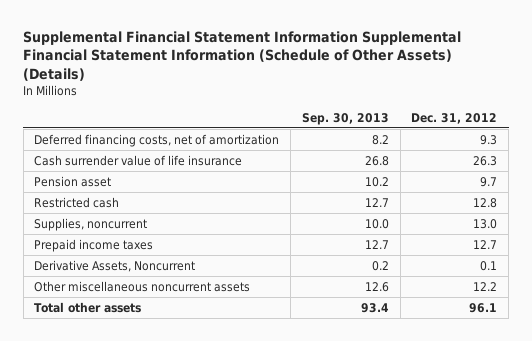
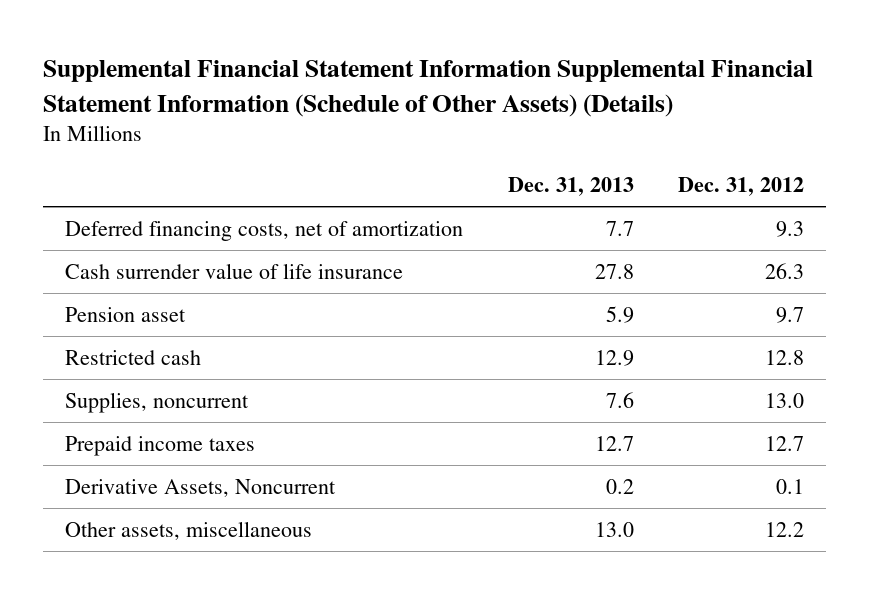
[301,112,389,125] Sep. 30, 2013 -> none
none -> [507,177,634,197] Dec. 31, 2013
[34,301,142,313] Total other assets -> none
[34,280,251,292] Other miscellaneous noncurrent assets -> [65,520,313,540] Other assets, miscellaneous

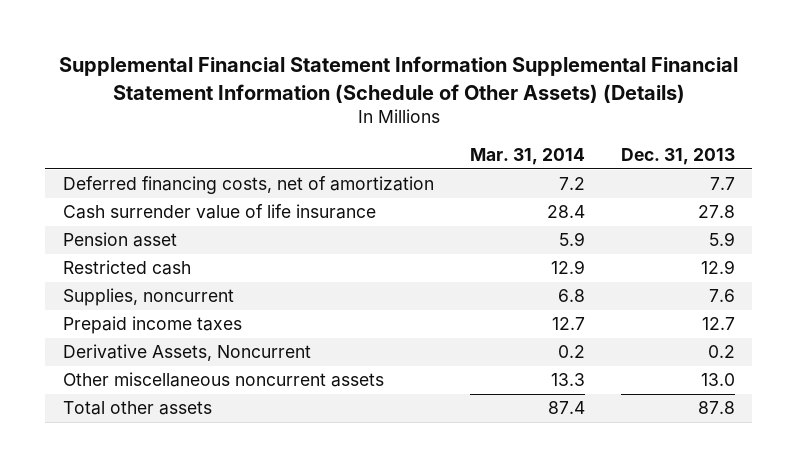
[678,177,805,197] Dec. 31, 2012 -> none
none -> [469,148,585,166] Mar. 31, 2014
[65,520,313,540] Other assets, miscellaneous -> [63,372,385,388] Other miscellaneous noncurrent assets
none -> [63,401,213,416] Total other assets

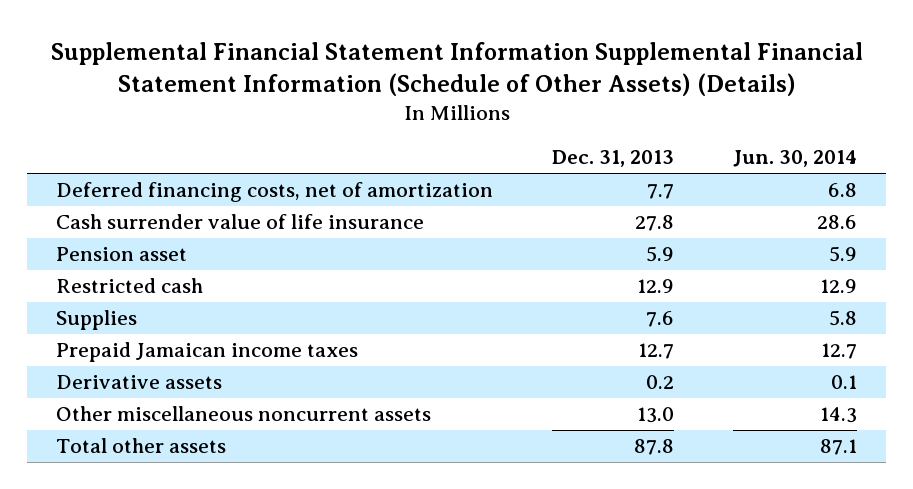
[469,148,585,166] Mar. 31, 2014 -> none
none -> [732,150,857,168] Jun. 30, 2014
[63,288,235,307] Supplies, noncurrent -> [56,310,138,331] Supplies
[63,316,243,335] Prepaid income taxes -> [56,342,359,363] Prepaid Jamaican income taxes
[63,344,312,362] Derivative Assets, Noncurrent -> [56,375,223,390] Derivative assets

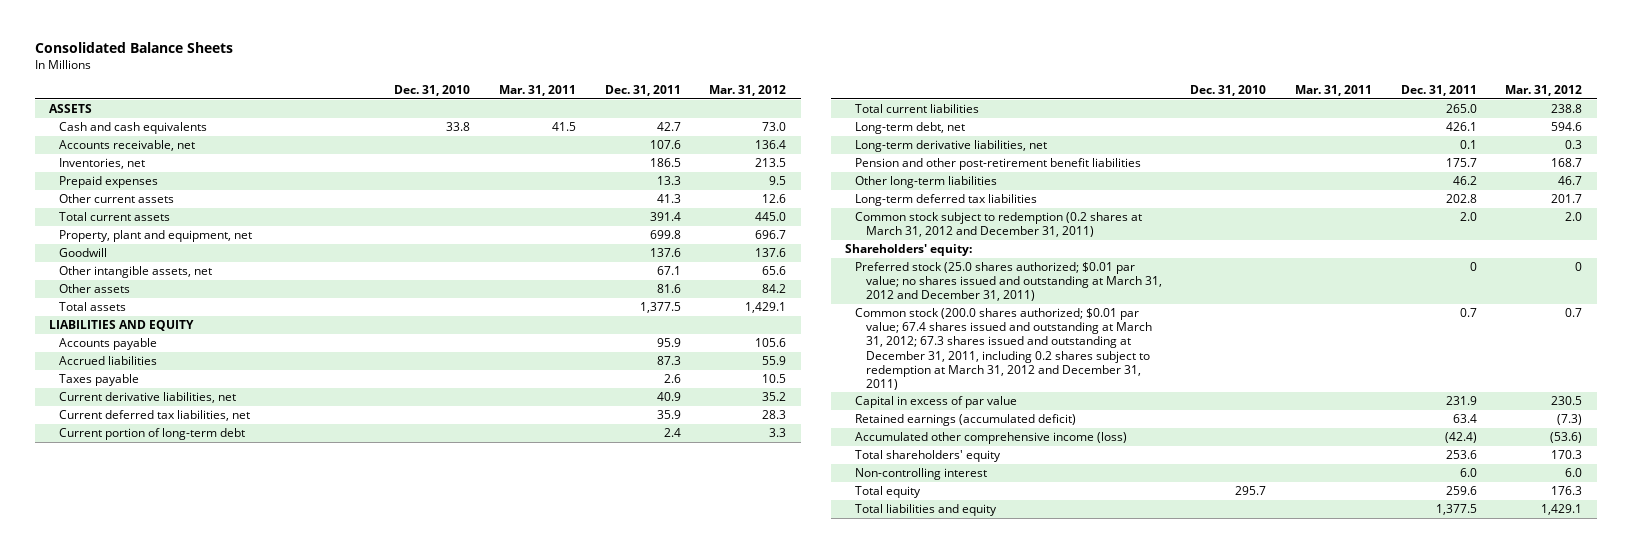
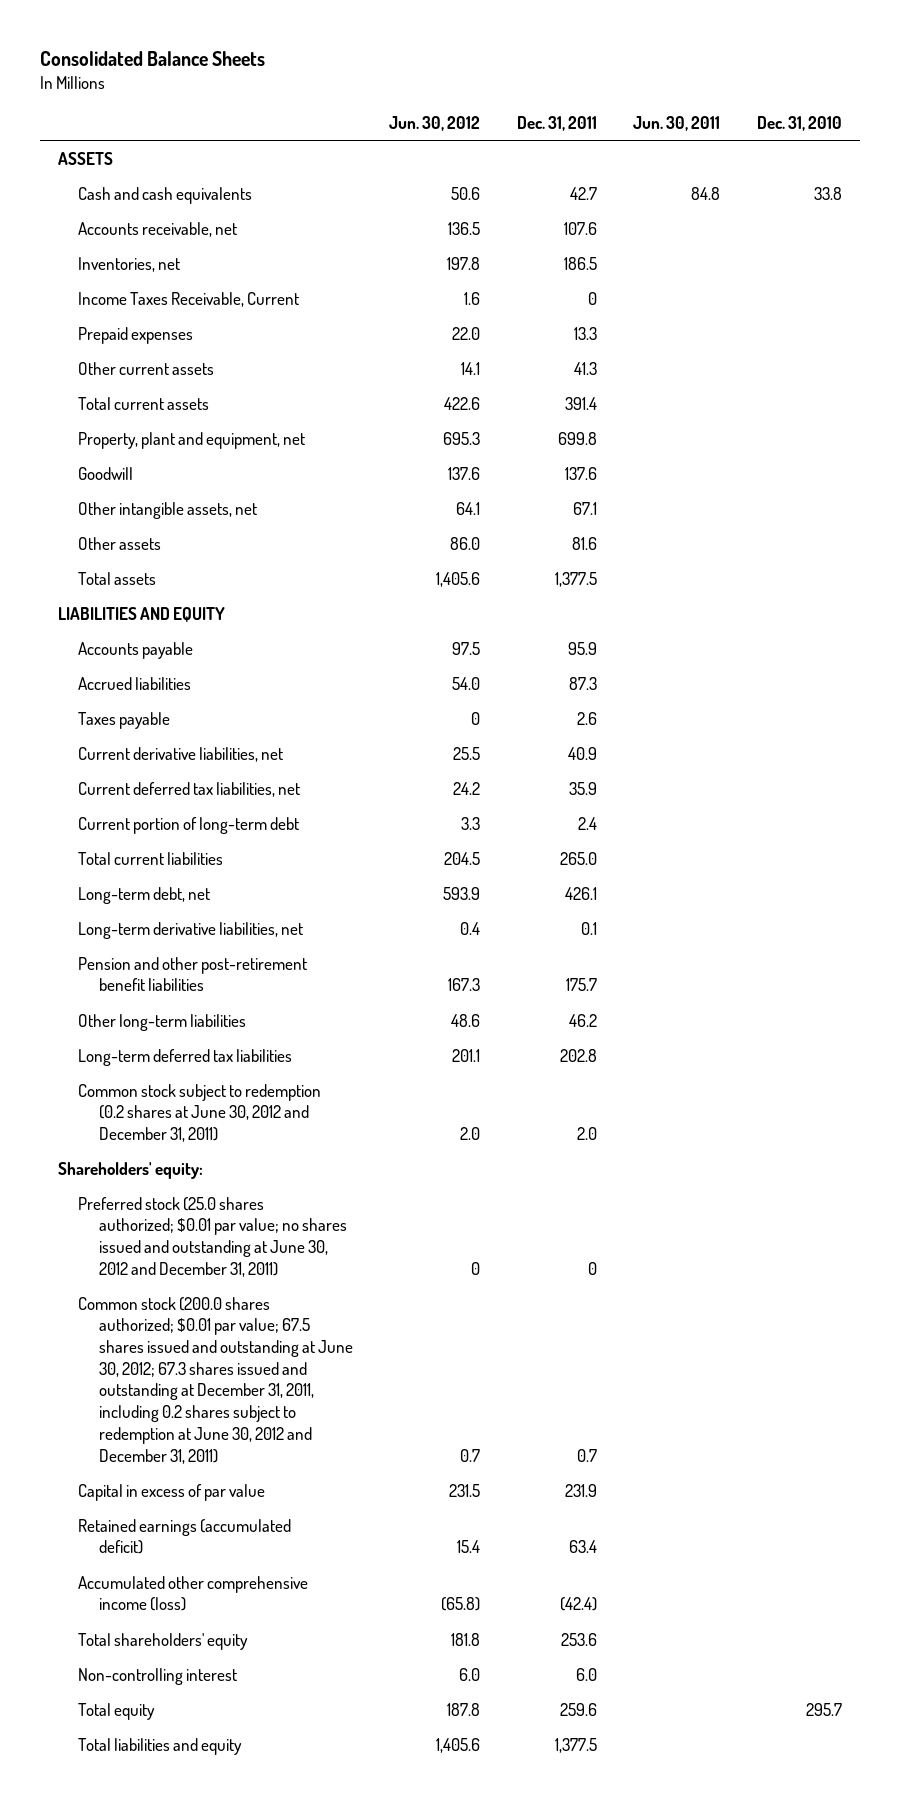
[499,85,577,97] Mar. 31, 2011 -> none
[709,85,787,97] Mar. 31, 2012 -> none
none -> [389,115,481,131] Jun. 30, 2012
none -> [633,115,721,131] Jun. 30, 2011
none -> [78,291,300,307] Income Taxes Receivable, Current
[855,212,1143,238] Common stock subject to redemption (0.2 shares at March 31, 2012 and December 31, 2011) -> [78,1083,322,1143] Common stock subject to redemption (0.2 shares at June 30, 2012 and December 31, 2011)
[855,262,1162,302] Preferred stock (25.0 shares authorized; $0.01 par value; no shares issued and outstanding at March 31, 2012 and December 31, 2011) -> [78,1196,347,1277] Preferred stock (25.0 shares authorized; $0.01 par value; no shares issued and outstanding at June 30, 2012 and December 31, 2011)
[855,308,1152,390] Common stock (200.0 shares authorized; $0.01 par value; 67.4 shares issued and outstanding at March 31, 2012; 67.3 shares issued and outstanding at December 31, 2011, including 0.2 shares subject to redemption at March 31, 2012 and December 31, 2011) -> [78,1296,353,1464] Common stock (200.0 shares authorized; $0.01 par value; 67.5 shares issued and outstanding at June 30, 2012; 67.3 shares issued and outstanding at December 31, 2011, including 0.2 shares subject to redemption at June 30, 2012 and December 31, 2011)

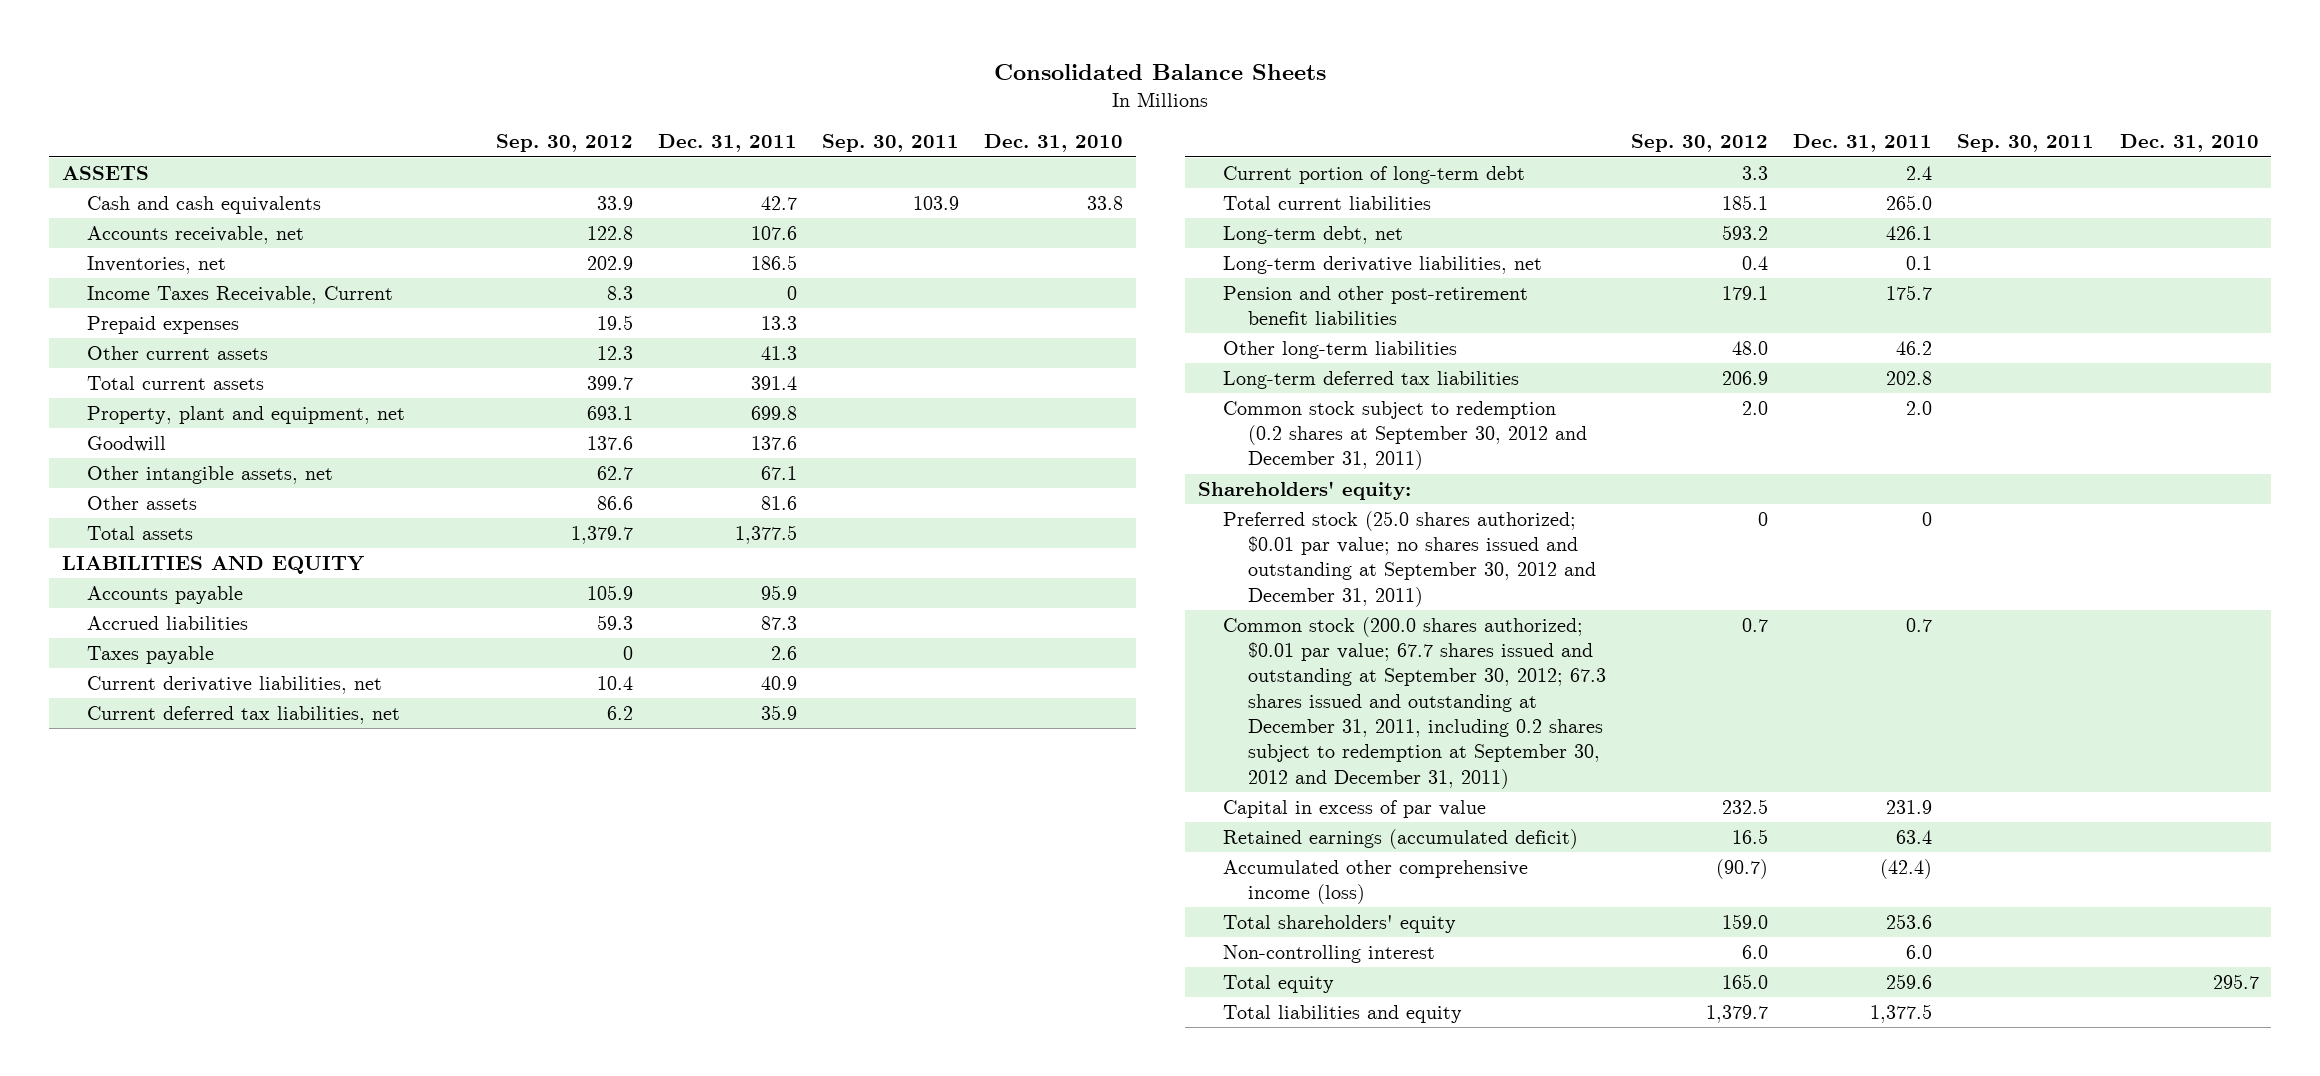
[389,115,481,131] Jun. 30, 2012 -> none
[633,115,721,131] Jun. 30, 2011 -> none
none -> [495,134,633,153] Sep. 30, 2012
none -> [821,134,959,153] Sep. 30, 2011
[78,1083,322,1143] Common stock subject to redemption (0.2 shares at June 30, 2012 and December 31, 2011) -> [1222,400,1588,471] Common stock subject to redemption (0.2 shares at September 30, 2012 and December 31, 2011)
[78,1196,347,1277] Preferred stock (25.0 shares authorized; $0.01 par value; no shares issued and outstanding at June 30, 2012 and December 31, 2011) -> [1222,510,1597,607] Preferred stock (25.0 shares authorized; $0.01 par value; no shares issued and outstanding at September 30, 2012 and December 31, 2011)
[78,1296,353,1464] Common stock (200.0 shares authorized; $0.01 par value; 67.5 shares issued and outstanding at June 30, 2012; 67.3 shares issued and outstanding at December 31, 2011, including 0.2 shares subject to redemption at June 30, 2012 and December 31, 2011) -> [1222,616,1607,789] Common stock (200.0 shares authorized; $0.01 par value; 67.7 shares issued and outstanding at September 30, 2012; 67.3 shares issued and outstanding at December 31, 2011, including 0.2 shares subject to redemption at September 30, 2012 and December 31, 2011)

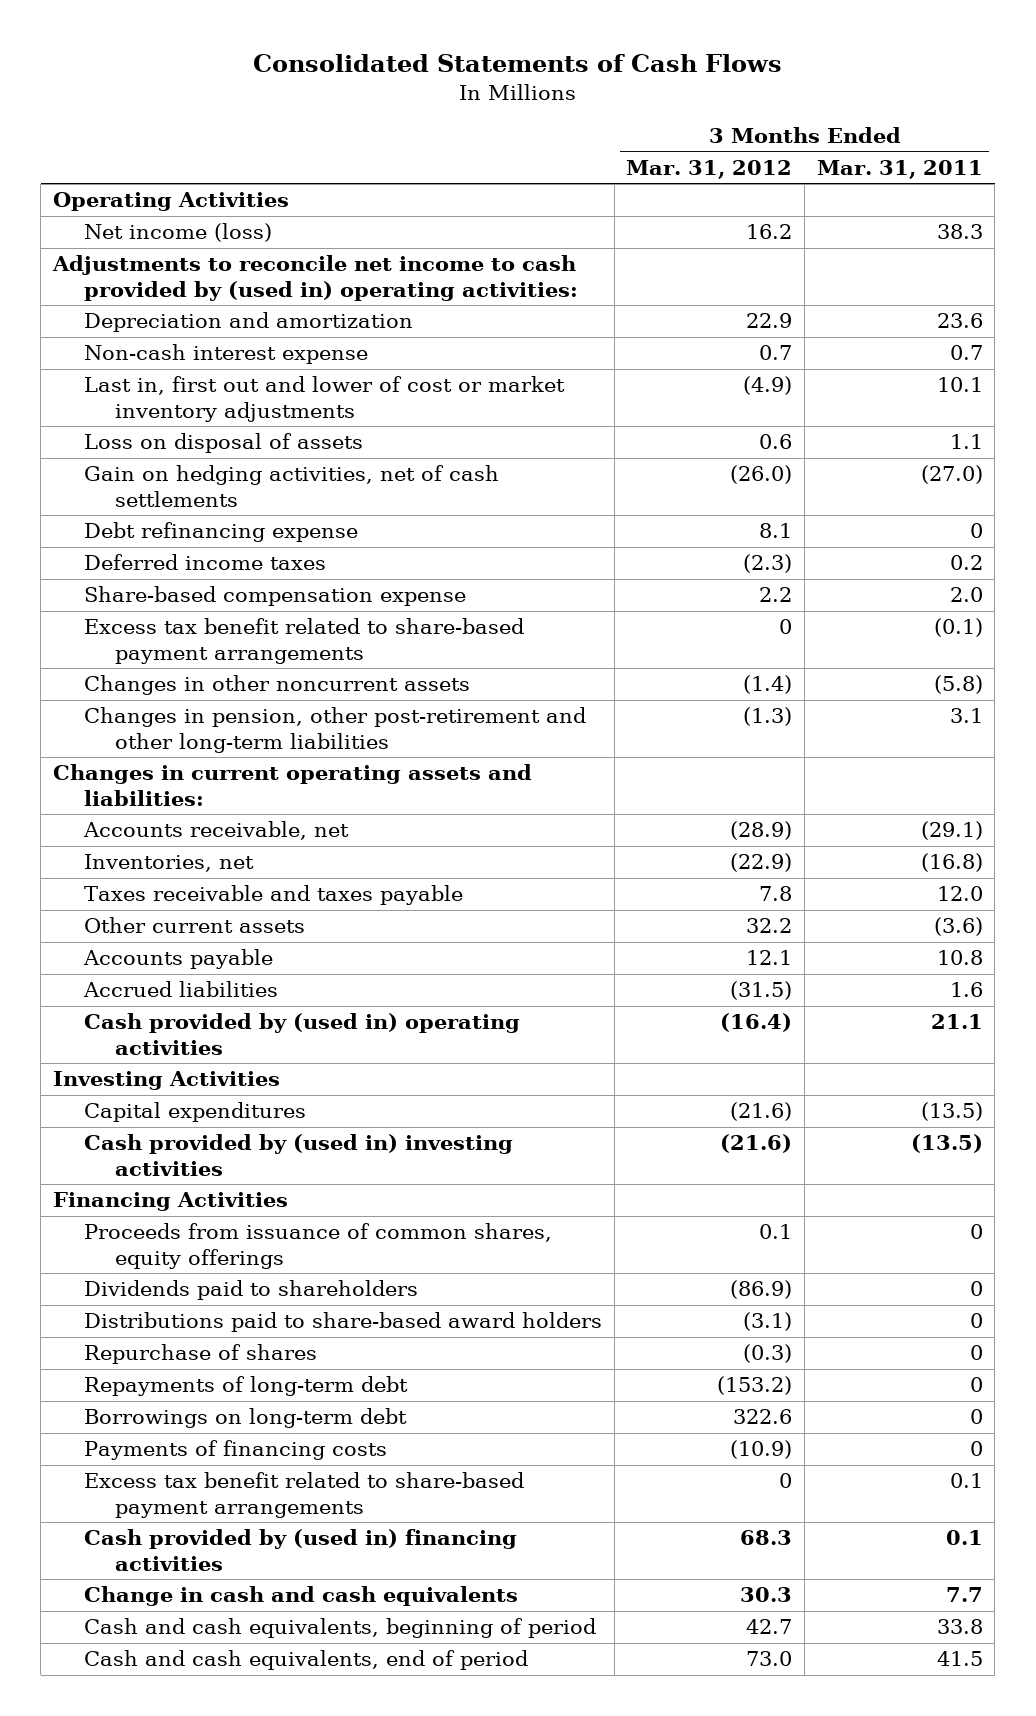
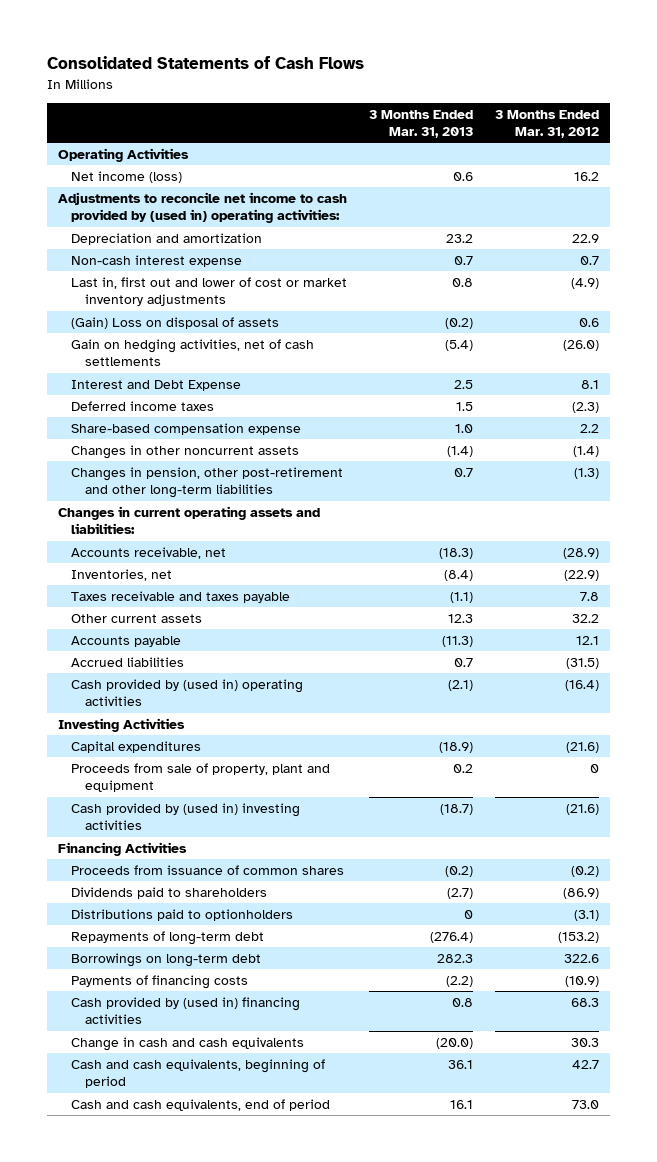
[816,159,983,179] Mar. 31, 2011 -> none
none -> [369,109,474,139] 3 Months Ended Mar. 31, 2013
[84,433,364,454] Loss on disposal of assets -> [71,317,280,330] (Gain) Loss on disposal of assets
[84,522,359,543] Debt refinancing expense -> none
none -> [71,380,242,392] Interest and Debt Expense
[84,618,525,664] Excess tax benefit related to share-based payment arrangements -> none
none -> [71,763,331,793] Proceeds from sale of property, plant and equipment
[84,1223,553,1269] Proceeds from issuance of common shares, equity offerings -> [71,865,345,876] Proceeds from issuance of common shares
[759,1224,793,1240] 0.1 -> [570,866,599,878] (0.2)
[84,1312,603,1333] Distributions paid to share-based award holders -> none
[84,1344,318,1365] Repurchase of shares -> none
none -> [71,909,294,922] Distributions paid to optionholders
[84,1472,525,1518] Excess tax benefit related to share-based payment arrangements -> none

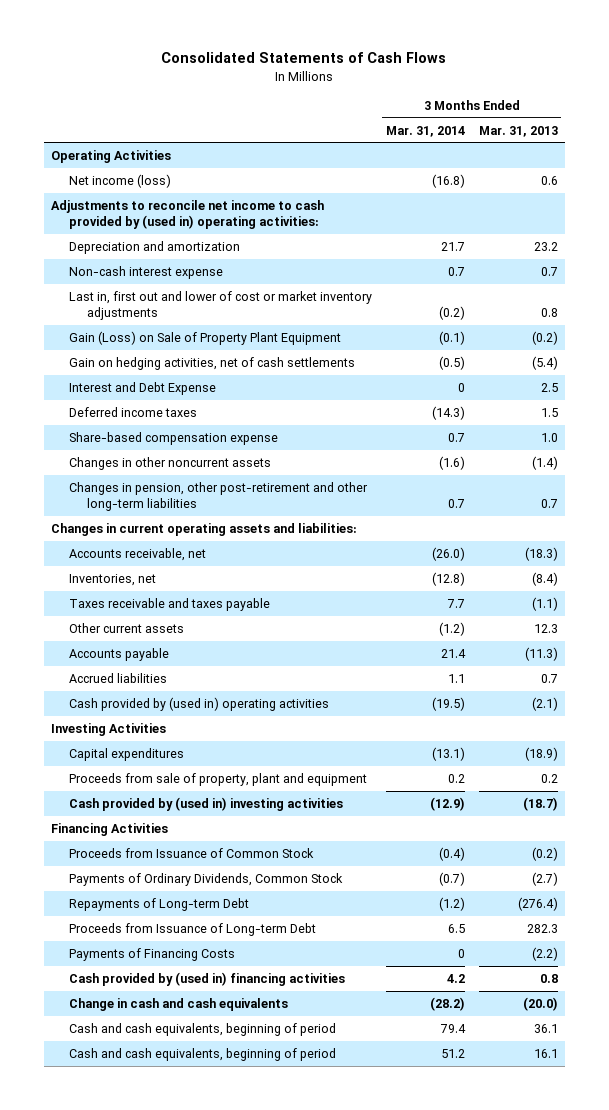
[494,109,599,139] 3 Months Ended Mar. 31, 2012 -> none
none -> [385,125,465,137] Mar. 31, 2014
[71,317,280,330] (Gain) Loss on disposal of assets -> [69,330,342,345] Gain (Loss) on Sale of Property Plant Equipment
[71,909,294,922] Distributions paid to optionholders -> none
[71,865,345,876] Proceeds from issuance of common shares -> [69,847,315,858] Proceeds from Issuance of Common Stock
[71,887,268,900] Dividends paid to shareholders -> [69,872,344,886] Payments of Ordinary Dividends, Common Stock
[71,931,265,946] Repayments of long-term debt -> [69,897,250,911] Repayments of Long-term Debt
[71,953,262,968] Borrowings on long-term debt -> [69,922,317,936] Proceeds from Issuance of Long-term Debt
[71,975,249,990] Payments of financing costs -> [69,947,236,961] Payments of Financing Costs
[71,1099,331,1112] Cash and cash equivalents, end of period -> [69,1047,337,1061] Cash and cash equivalents, beginning of period

